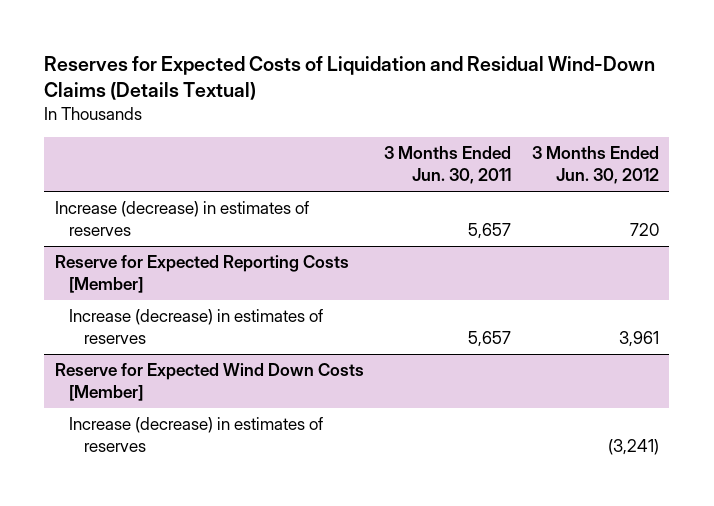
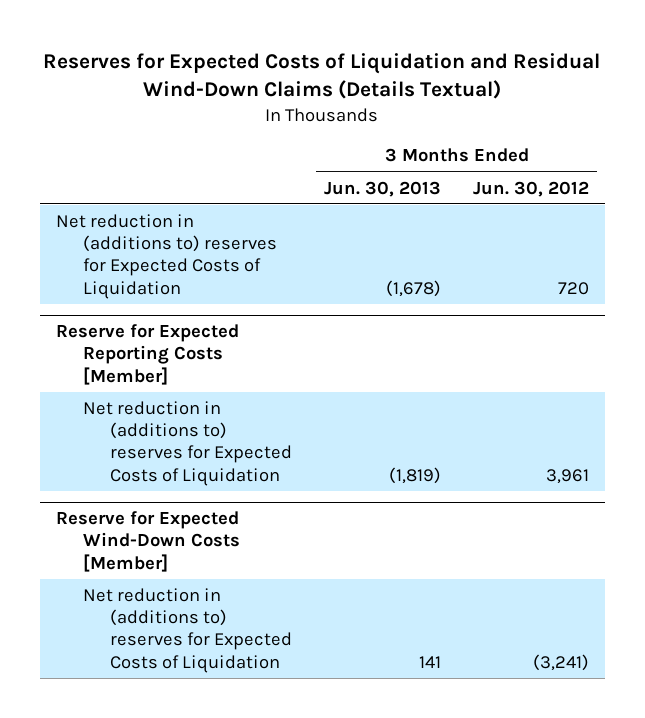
[384,146,512,185] 3 Months Ended Jun. 30, 2011 -> none
none -> [324,180,442,197] Jun. 30, 2013
[54,201,309,237] Increase (decrease) in estimates of reserves -> [55,213,277,299] Net reduction in (additions to) reserves for Expected Costs of Liquidation
[69,309,324,345] Increase (decrease) in estimates of reserves -> [82,400,292,486] Net reduction in (additions to) reserves for Expected Costs of Liquidation
[54,363,364,402] Reserve for Expected Wind Down Costs [Member] -> [55,510,240,572] Reserve for Expected Wind-Down Costs [Member]
[69,417,324,453] Increase (decrease) in estimates of reserves -> [82,587,292,673] Net reduction in (additions to) reserves for Expected Costs of Liquidation

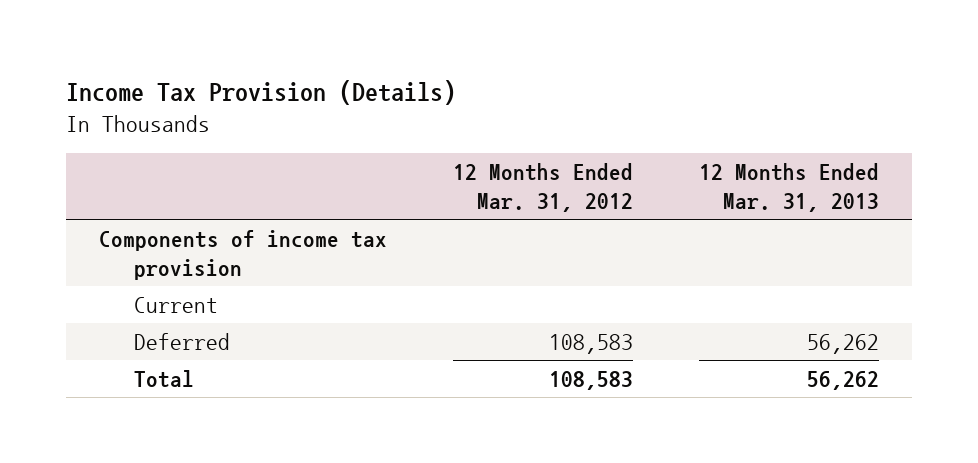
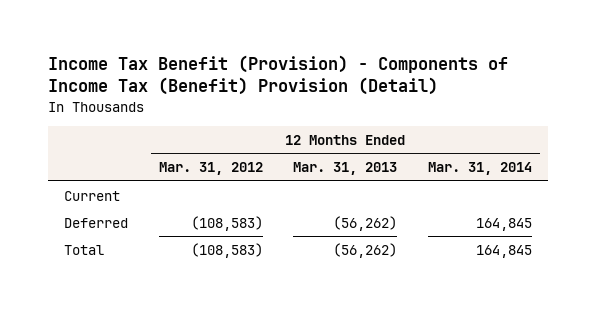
[65,80,456,106] Income Tax Provision (Details) -> [48,55,509,96] Income Tax Benefit (Provision) - Components of Income Tax (Benefit) Provision (Detail)
none -> [428,162,533,176] Mar. 31, 2014
[98,229,387,280] Components of income tax provision -> none
[549,333,634,354] 108,583 -> [190,215,263,231] (108,583)
[807,333,880,354] 56,262 -> [333,215,398,231] (56,262)
[549,370,634,390] 108,583 -> [190,242,263,258] (108,583)
[807,370,880,390] 56,262 -> [333,242,398,258] (56,262)

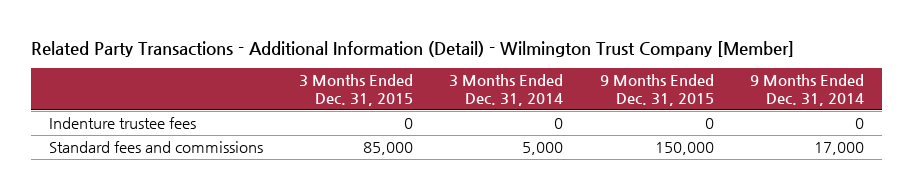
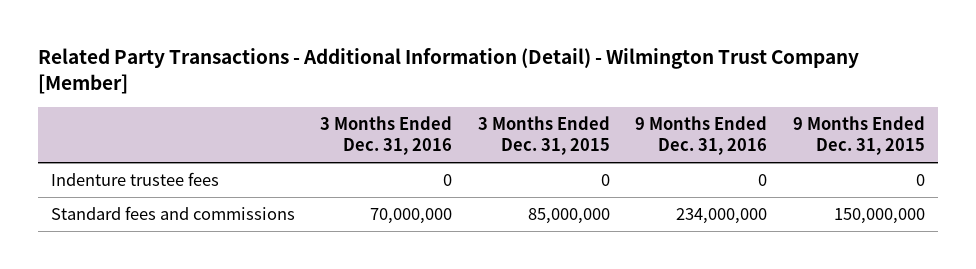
[449,74,564,107] 3 Months Ended Dec. 31, 2014 -> none
[749,74,864,107] 9 Months Ended Dec. 31, 2014 -> none
none -> [320,115,453,156] 3 Months Ended Dec. 31, 2016
none -> [635,115,768,156] 9 Months Ended Dec. 31, 2016
[363,141,414,155] 85,000 -> [527,208,610,225] 85,000,000
[654,141,714,155] 150,000 -> [833,208,925,225] 150,000,000

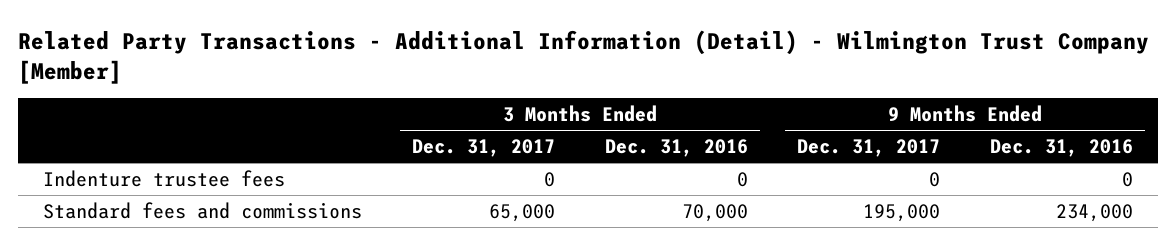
[477,115,610,156] 3 Months Ended Dec. 31, 2015 -> none
[792,115,925,156] 9 Months Ended Dec. 31, 2015 -> none
none -> [412,139,556,158] Dec. 31, 2017
none -> [797,139,941,158] Dec. 31, 2017
[370,208,453,225] 70,000,000 -> [681,203,748,222] 70,000
[676,208,768,225] 234,000,000 -> [1056,203,1134,222] 234,000

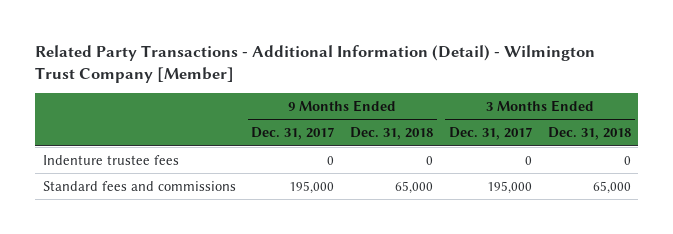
[604,139,748,158] Dec. 31, 2016 -> none
[990,139,1134,158] Dec. 31, 2016 -> none
none -> [350,127,434,141] Dec. 31, 2018
none -> [547,127,631,141] Dec. 31, 2018
[489,203,556,222] 65,000 -> [486,180,532,194] 195,000

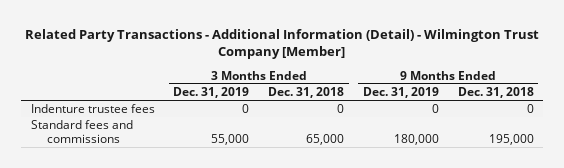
[251,127,335,141] Dec. 31, 2017 -> none
[448,127,532,141] Dec. 31, 2017 -> none
none -> [173,87,250,99] Dec. 31, 2019
none -> [362,87,439,99] Dec. 31, 2019
[395,180,434,194] 65,000 -> [488,133,534,145] 195,000

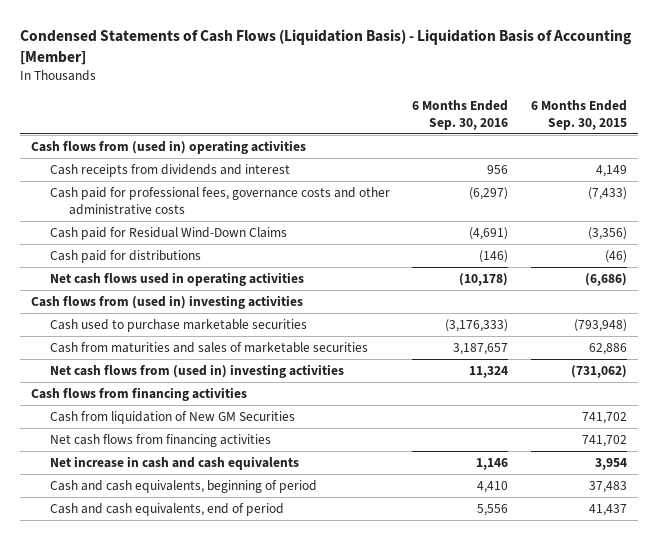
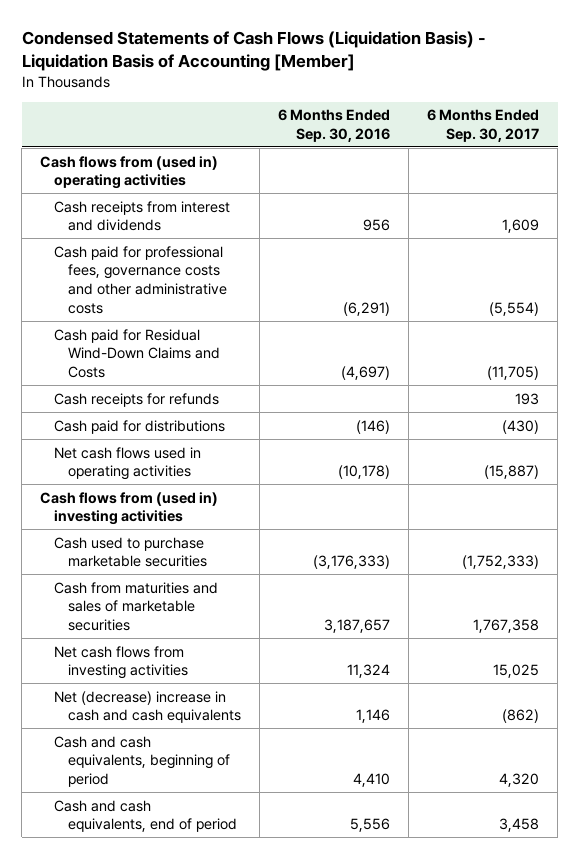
[530,100,627,130] 6 Months Ended Sep. 30, 2015 -> none
none -> [427,109,540,142] 6 Months Ended Sep. 30, 2017
[49,164,290,178] Cash receipts from dividends and interest -> [54,200,231,232] Cash receipts from interest and dividends
[469,187,509,201] (6,297) -> [343,301,391,316] (6,291)
[49,227,287,241] Cash paid for Residual Wind-Down Claims -> [54,328,221,379] Cash paid for Residual Wind-Down Claims and Costs
[469,227,509,241] (4,691) -> [341,366,391,381] (4,697)
none -> [54,392,220,407] Cash receipts for refunds
[30,387,247,402] Cash flows from financing activities -> none
[49,411,295,425] Cash from liquidation of New GM Securities -> none
[49,434,271,448] Net cash flows from financing activities -> none
[49,364,344,379] Net cash flows from (used in) investing activities -> [54,645,189,680] Net cash flows from investing activities
[49,456,299,471] Net increase in cash and cash equivalents -> [54,690,242,724] Net (decrease) increase in cash and cash equivalents

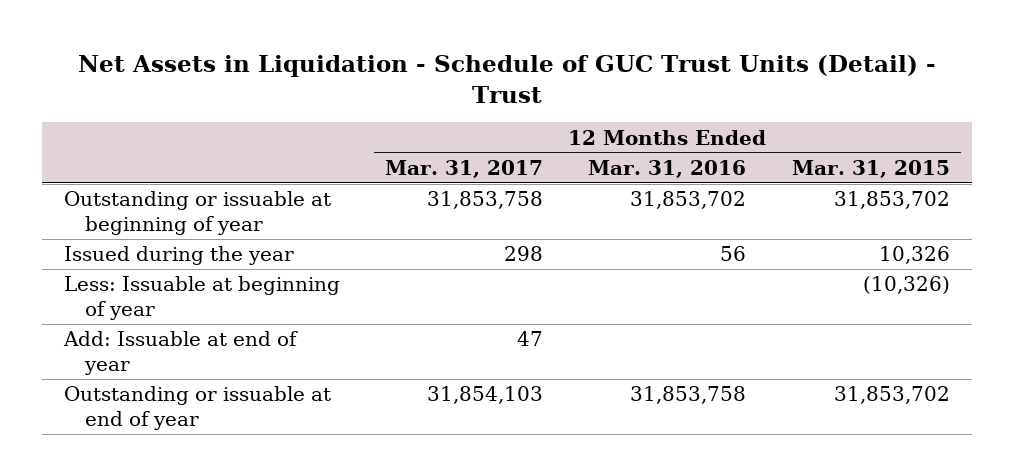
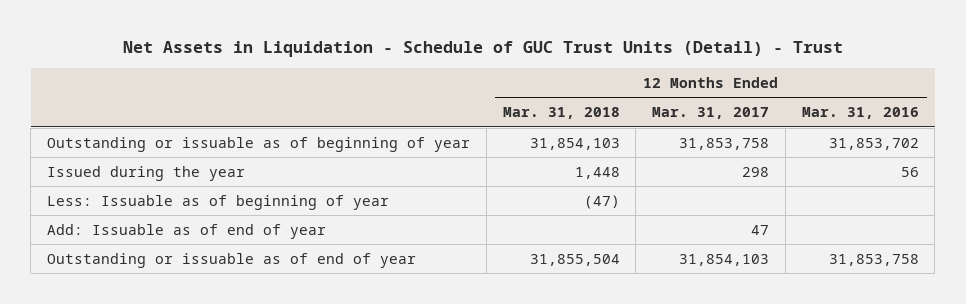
[791,159,950,178] Mar. 31, 2015 -> none
none -> [502,107,620,120] Mar. 31, 2018
[64,191,332,236] Outstanding or issuable at beginning of year -> [47,136,471,152] Outstanding or issuable as of beginning of year
[64,276,341,321] Less: Issuable at beginning of year -> [47,194,390,210] Less: Issuable as of beginning of year
[63,331,299,376] Add: Issuable at end of year -> [47,223,327,239] Add: Issuable as of end of year
[64,386,332,431] Outstanding or issuable at end of year -> [47,252,417,268] Outstanding or issuable as of end of year

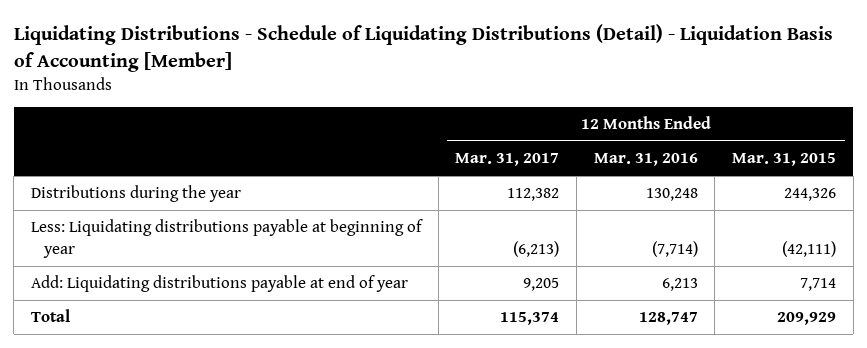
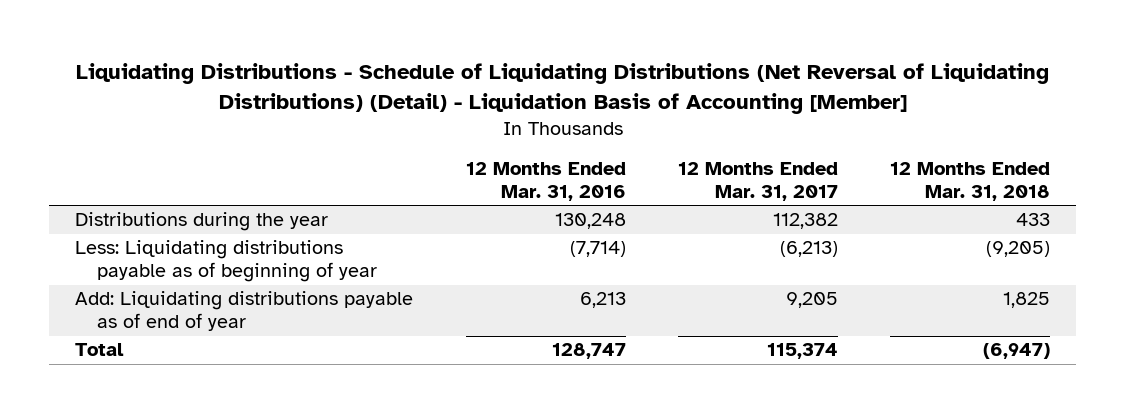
[13,24,833,72] Liquidating Distributions - Schedule of Liquidating Distributions (Detail) - Liquidation Basis of Accounting [Member] -> [75,63,1049,115] Liquidating Distributions - Schedule of Liquidating Distributions (Net Reversal of Liquidating Distributions) (Detail) - Liquidation Basis of Accounting [Member]
[731,153,836,167] Mar. 31, 2015 -> none
none -> [889,162,1050,202] 12 Months Ended Mar. 31, 2018
[30,219,423,258] Less: Liquidating distributions payable at beginning of year -> [75,240,378,283] Less: Liquidating distributions payable as of beginning of year
[30,275,408,293] Add: Liquidating distributions payable at end of year -> [75,291,414,332] Add: Liquidating distributions payable as of end of year

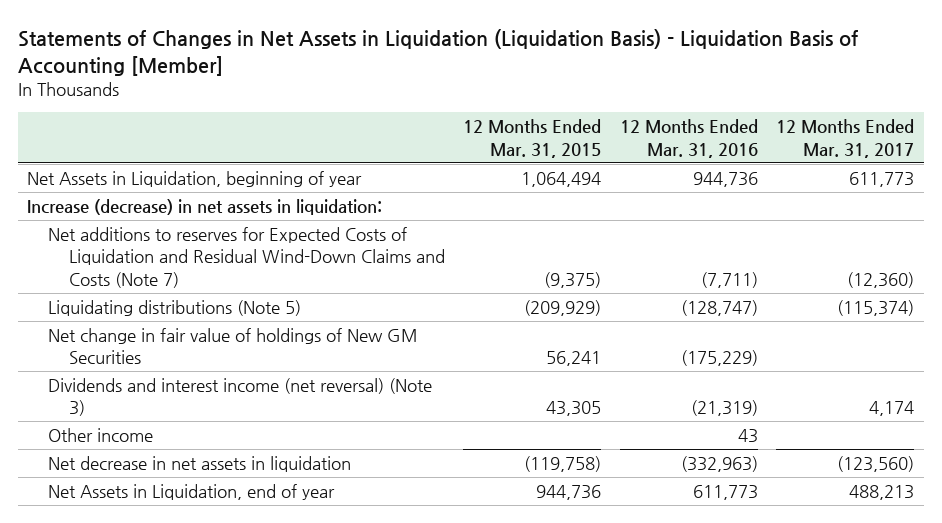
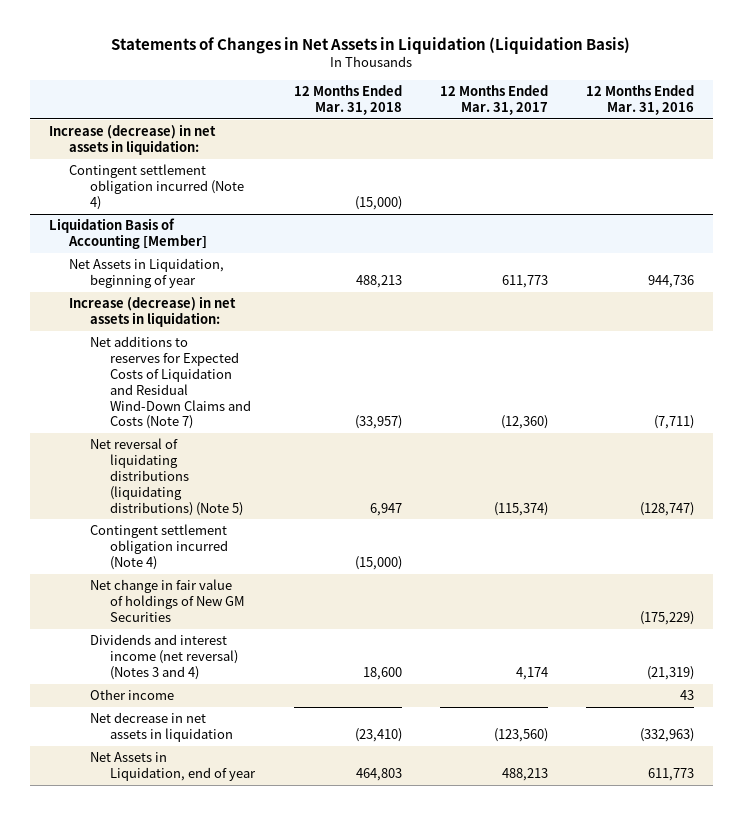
[18,28,859,76] Statements of Changes in Net Assets in Liquidation (Liquidation Basis) - Liquidation Basis of Accounting [Member] -> [111,36,631,54] Statements of Changes in Net Assets in Liquidation (Liquidation Basis)
[463,119,602,158] 12 Months Ended Mar. 31, 2015 -> none
none -> [293,85,402,115] 12 Months Ended Mar. 31, 2018
none -> [48,124,216,155] Increase (decrease) in net assets in liquidation:
none -> [69,164,244,210] Contingent settlement obligation incurred (Note 4)
none -> [48,218,208,249] Liquidation Basis of Accounting [Member]
[48,300,302,317] Liquidating distributions (Note 5) -> [89,438,244,516] Net reversal of liquidating distributions (liquidating distributions) (Note 5)
none -> [89,524,229,570] Contingent settlement obligation incurred (Note 4)
[48,378,433,417] Dividends and interest income (net reversal) (Note 3) -> [89,634,239,680] Dividends and interest income (net reversal) (Notes 3 and 4)

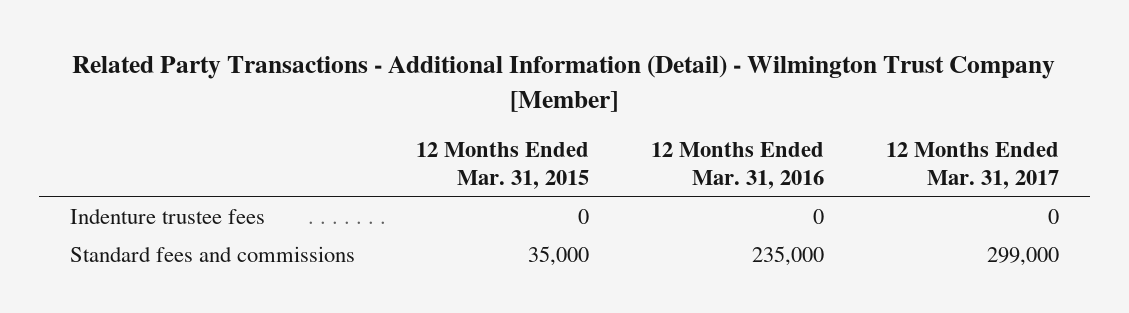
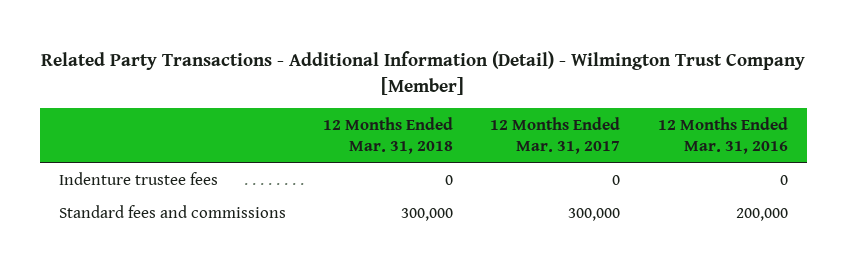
[416,141,590,190] 12 Months Ended Mar. 31, 2015 -> none
none -> [322,116,453,155] 12 Months Ended Mar. 31, 2018
[752,246,825,267] 235,000 -> [735,207,788,221] 200,000
[987,247,1060,267] 299,000 -> [568,207,621,221] 300,000

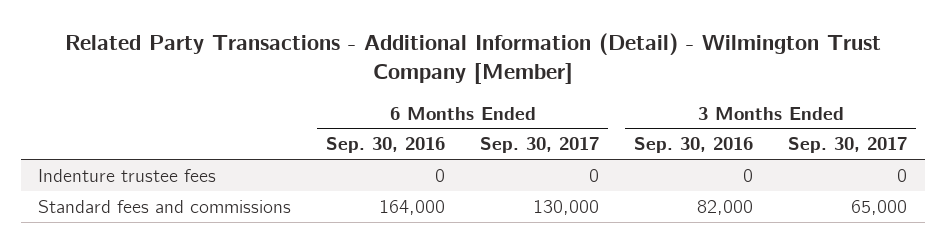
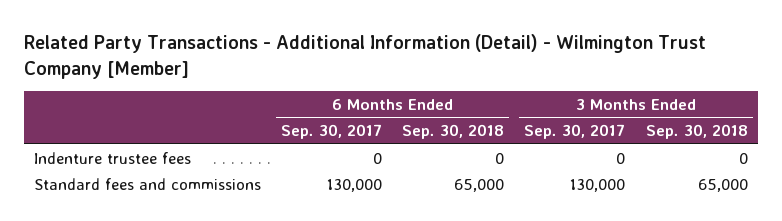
[326,137,446,154] Sep. 30, 2016 -> none
[634,137,754,154] Sep. 30, 2016 -> none
none -> [402,124,505,140] Sep. 30, 2018
none -> [645,124,748,140] Sep. 30, 2018
[851,199,908,215] 65,000 -> [570,178,626,192] 130,000

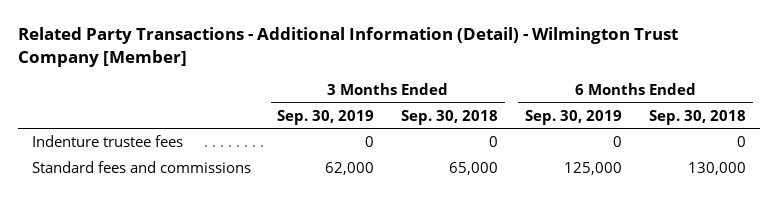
[281,124,383,140] Sep. 30, 2017 -> none
[524,124,626,140] Sep. 30, 2017 -> none
none -> [277,109,375,125] Sep. 30, 2019
none -> [525,109,623,125] Sep. 30, 2019
[454,178,505,192] 65,000 -> [688,161,747,175] 130,000

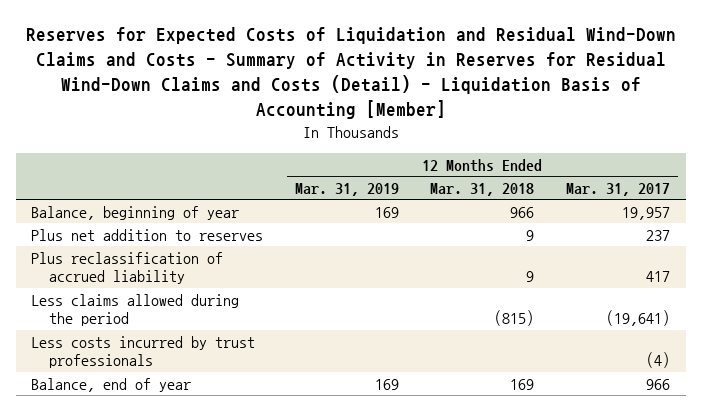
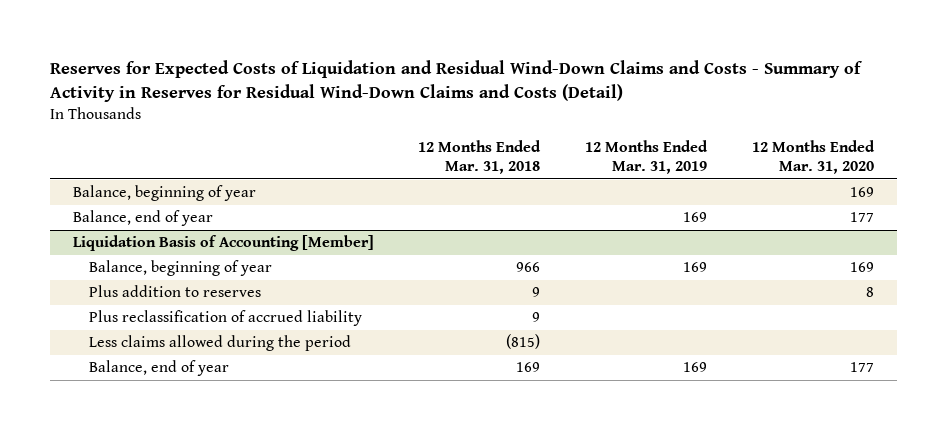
[25,27,676,120] Reserves for Expected Costs of Liquidation and Residual Wind-Down Claims and Costs - Summary of Activity in Reserves for Residual Wind-Down Claims and Costs (Detail) - Liquidation Basis of Accounting [Member] -> [50,60,864,103] Reserves for Expected Costs of Liquidation and Residual Wind-Down Claims and Costs - Summary of Activity in Reserves for Residual Wind-Down Claims and Costs (Detail)
[565,182,670,196] Mar. 31, 2017 -> none
none -> [752,140,876,175] 12 Months Ended Mar. 31, 2020
none -> [72,185,256,202] Balance, beginning of year
none -> [72,210,213,227] Balance, end of year
none -> [72,235,374,252] Liquidation Basis of Accounting [Member]
[31,228,264,241] Plus net addition to reserves -> [88,285,261,298] Plus addition to reserves
[31,335,256,369] Less costs incurred by trust professionals -> none

